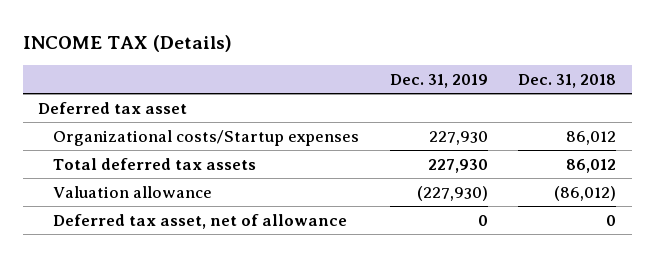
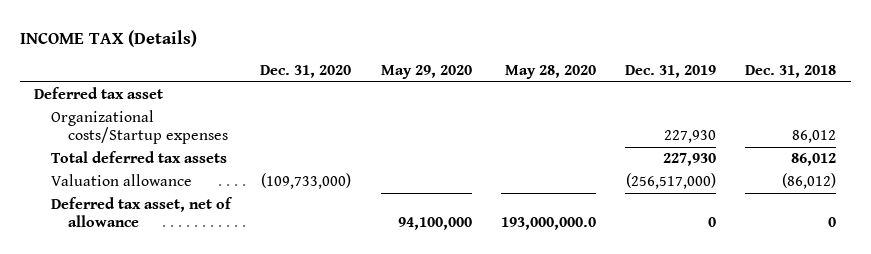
none -> [260,65,352,79] Dec. 31, 2020
none -> [380,65,472,80] May 29, 2020
none -> [504,65,596,80] May 28, 2020
[416,185,488,201] (227,930) -> [626,173,717,190] (256,517,000)

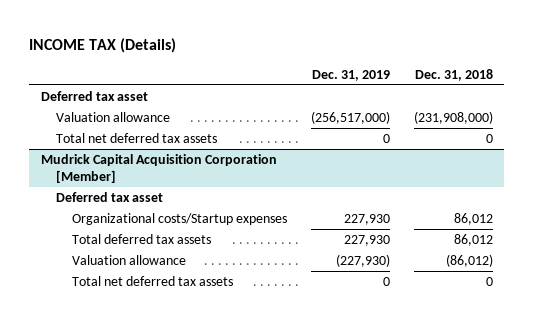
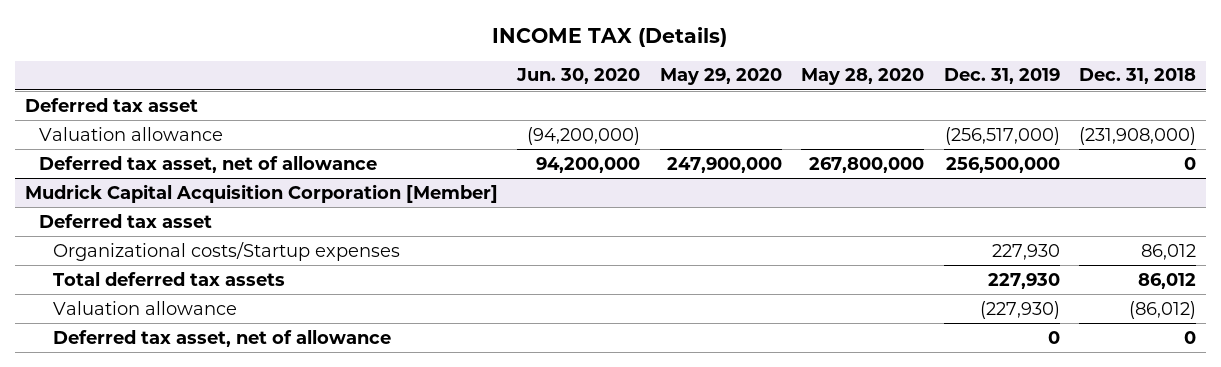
none -> [516,68,641,85] Jun. 30, 2020
none -> [659,68,782,86] May 29, 2020
none -> [801,68,925,86] May 28, 2020
[56,132,218,143] Total net deferred tax assets -> [39,155,378,173] Deferred tax asset, net of allowance
[382,133,390,143] 0 -> [945,156,1060,173] 256,500,000
[72,275,234,286] Total net deferred tax assets -> [53,329,392,347] Deferred tax asset, net of allowance

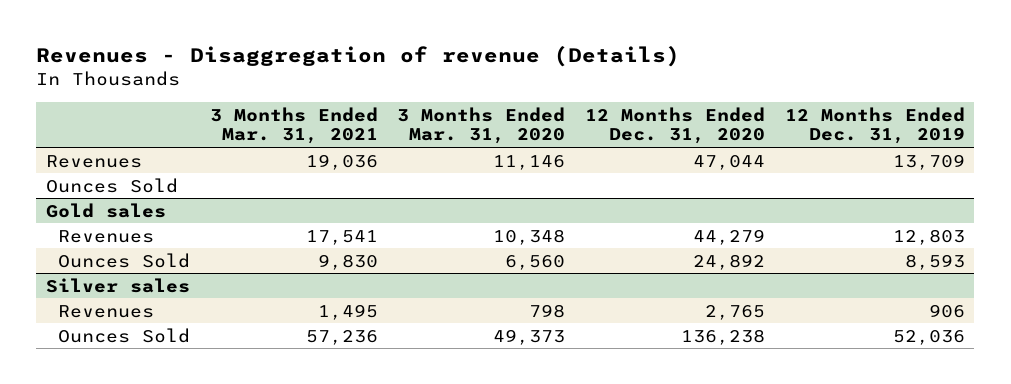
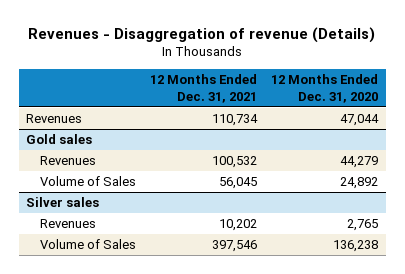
[209,106,378,145] 3 Months Ended Mar. 31, 2021 -> none
[397,106,566,145] 3 Months Ended Mar. 31, 2020 -> none
[784,106,965,145] 12 Months Ended Dec. 31, 2019 -> none
none -> [150,74,258,103] 12 Months Ended Dec. 31, 2021
[46,177,179,193] Ounces Sold -> none
[58,252,191,268] Ounces Sold -> [39,176,136,187] Volume of Sales
[58,327,191,343] Ounces Sold -> [39,239,136,250] Volume of Sales

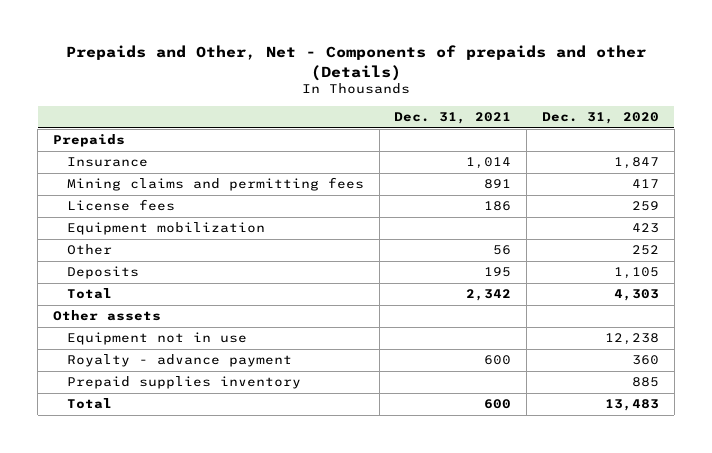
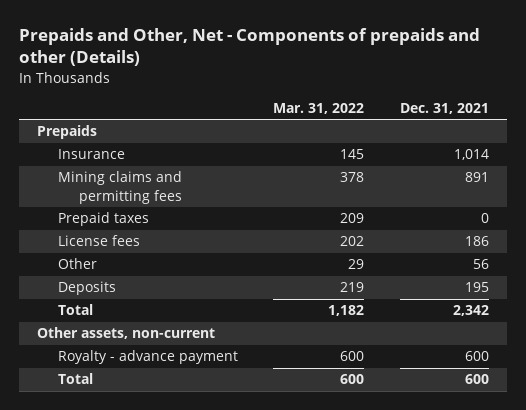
[542,112,660,125] Dec. 31, 2020 -> none
none -> [273,103,365,115] Mar. 31, 2022
none -> [57,212,149,227] Prepaid taxes
[66,222,265,236] Equipment mobilization -> none
[66,332,247,346] Equipment not in use -> none
[53,310,162,322] Other assets -> [37,327,216,340] Other assets, non-current
[66,376,301,390] Prepaid supplies inventory -> none

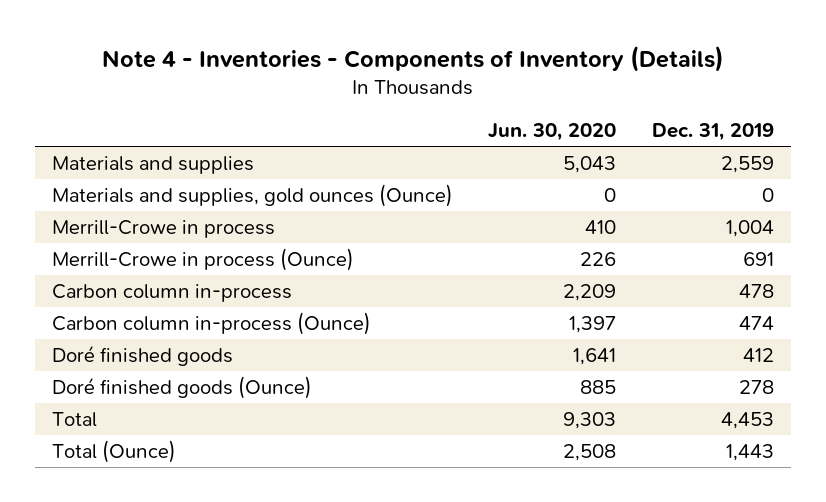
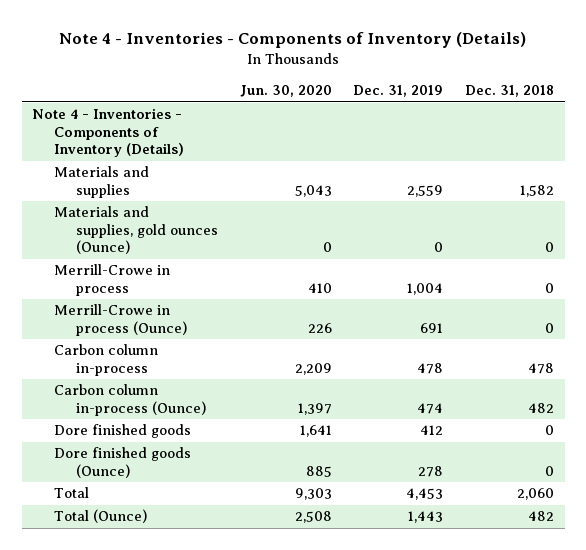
none -> [464,85,554,98] Dec. 31, 2018
none -> [32,108,185,158] Note 4 - Inventories - Components of Inventory (Details)
[52,345,234,367] Doré finished goods -> [54,424,192,439] Dore finished goods
[52,376,313,400] Doré finished goods (Ounce) -> [54,447,192,478] Dore finished goods (Ounce)

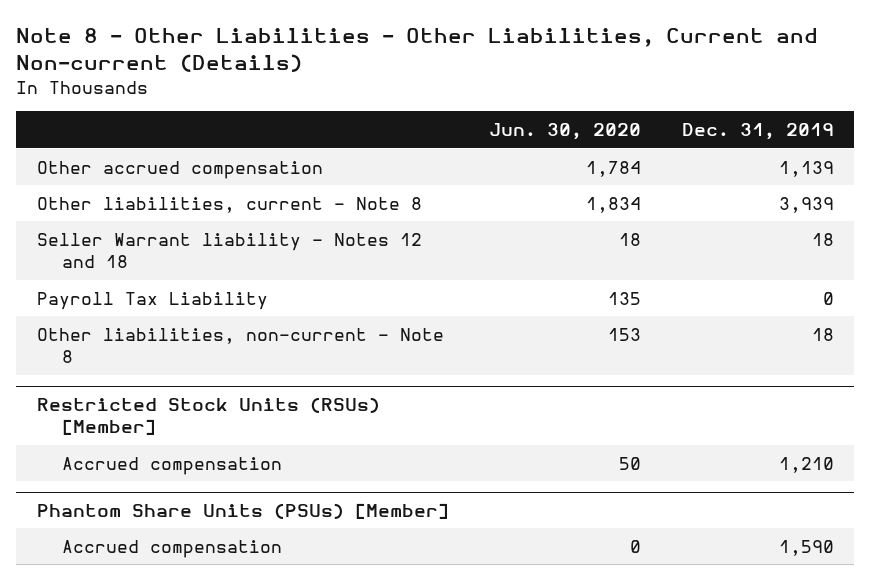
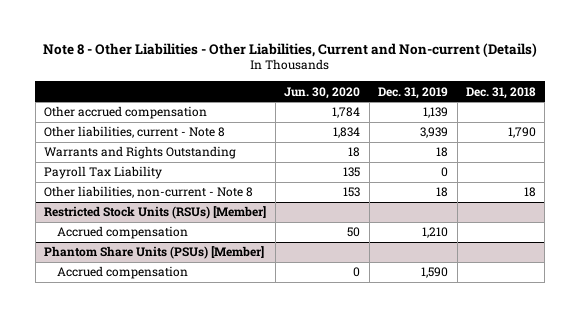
none -> [465,86,536,99] Dec. 31, 2018
[36,232,422,269] Seller Warrant liability - Notes 12 and 18 -> [44,146,237,160] Warrants and Rights Outstanding

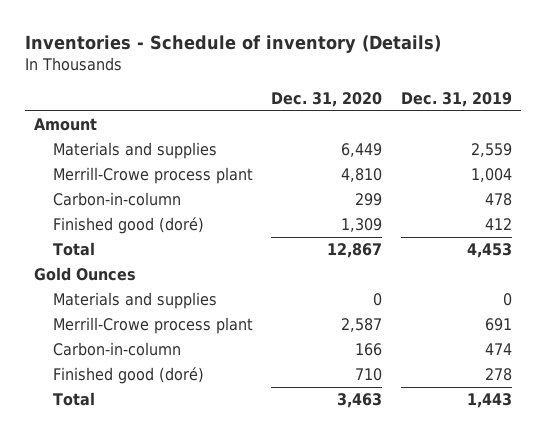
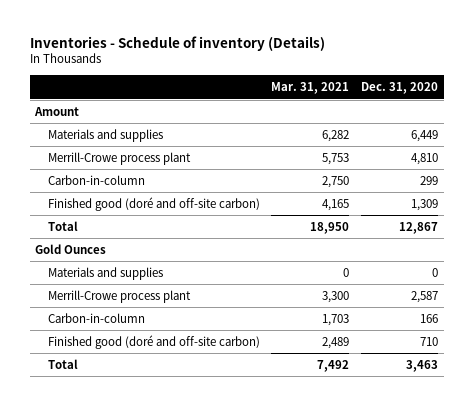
[400,91,512,107] Dec. 31, 2019 -> none
none -> [271,82,350,95] Mar. 31, 2021
[53,217,205,235] Finished good (doré) -> [47,196,260,211] Finished good (doré and off-site carbon)
[53,367,205,385] Finished good (doré) -> [47,334,260,349] Finished good (doré and off-site carbon)

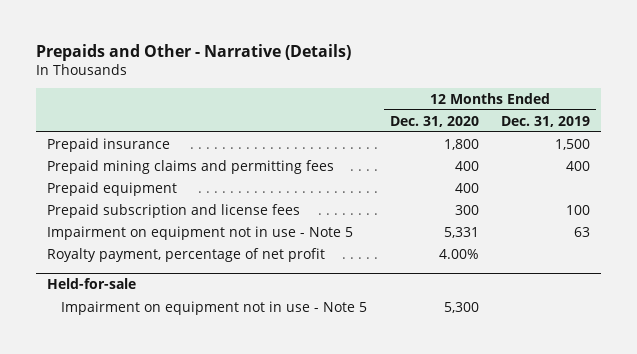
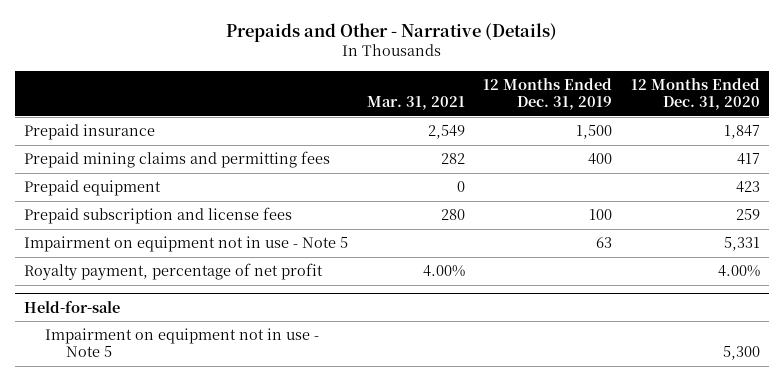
none -> [366,96,465,111] Mar. 31, 2021
[443,138,479,150] 1,800 -> [724,125,761,140] 1,847
[454,160,479,171] 400 -> [737,153,761,166] 417
[454,182,479,193] 400 -> [736,181,761,194] 423
[454,204,479,215] 300 -> [736,209,761,221] 259

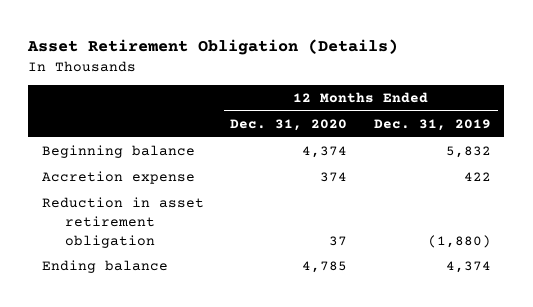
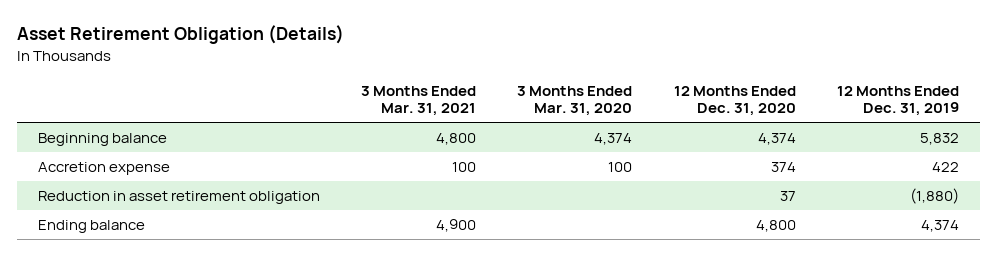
none -> [361,85,477,117] 3 Months Ended Mar. 31, 2021
none -> [517,85,633,117] 3 Months Ended Mar. 31, 2020
[302,261,348,274] 4,785 -> [755,220,796,233] 4,800

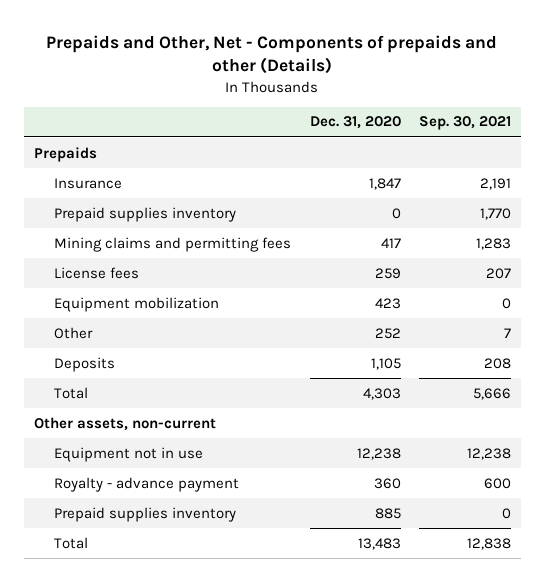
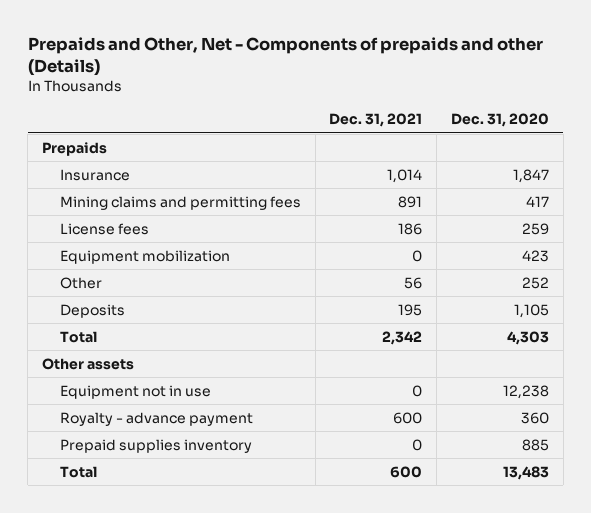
[419,116,512,131] Sep. 30, 2021 -> none
none -> [329,113,423,128] Dec. 31, 2021
[53,206,236,222] Prepaid supplies inventory -> none
[33,416,216,431] Other assets, non-current -> [42,357,135,370] Other assets

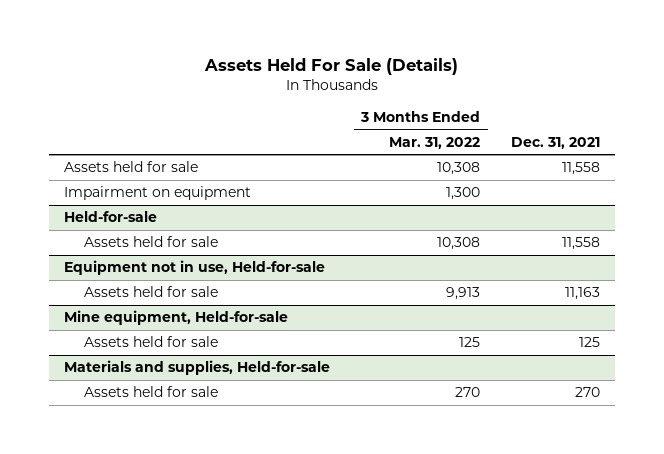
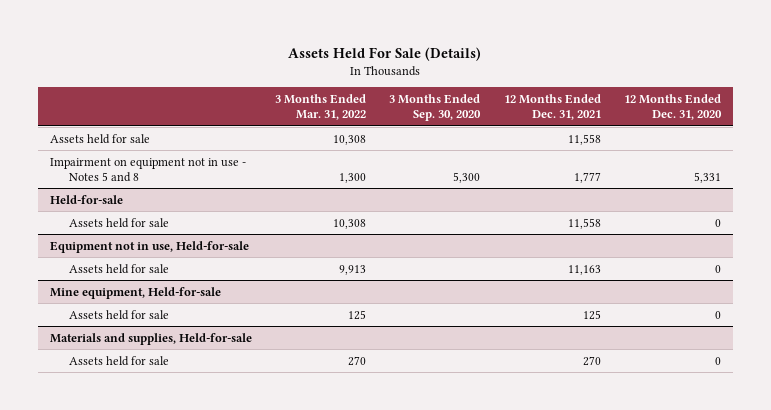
[510,136,600,149] Dec. 31, 2021 -> none
none -> [389,94,482,122] 3 Months Ended Sep. 30, 2020
none -> [503,94,601,121] 12 Months Ended Dec. 31, 2021
none -> [623,94,722,121] 12 Months Ended Dec. 31, 2020
[64,186,252,201] Impairment on equipment -> [49,157,246,182] Impairment on equipment not in use - Notes 5 and 8

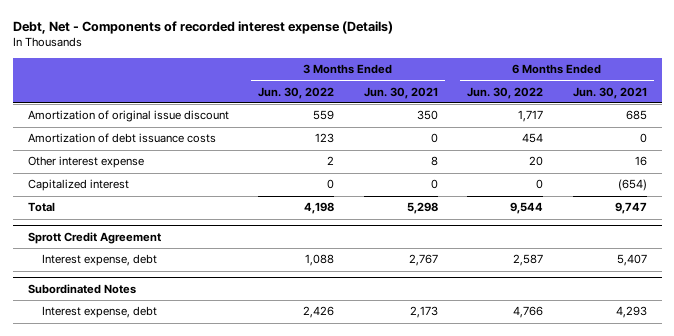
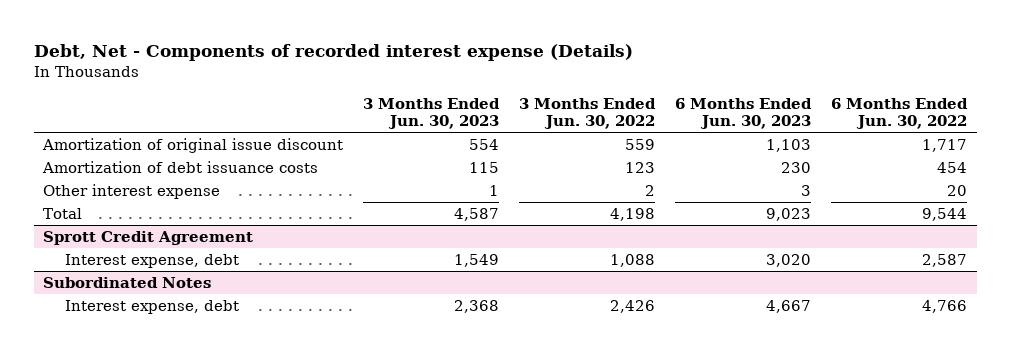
[363,86,438,99] Jun. 30, 2021 -> none
[572,86,647,99] Jun. 30, 2021 -> none
none -> [363,98,501,130] 3 Months Ended Jun. 30, 2023
none -> [674,98,812,130] 6 Months Ended Jun. 30, 2023
[27,179,129,192] Capitalized interest -> none

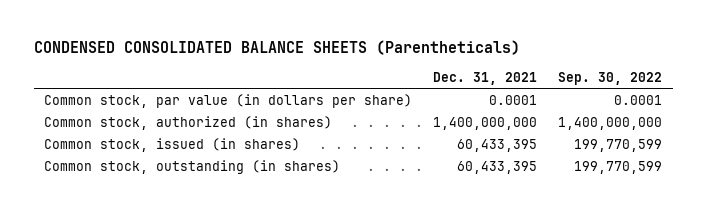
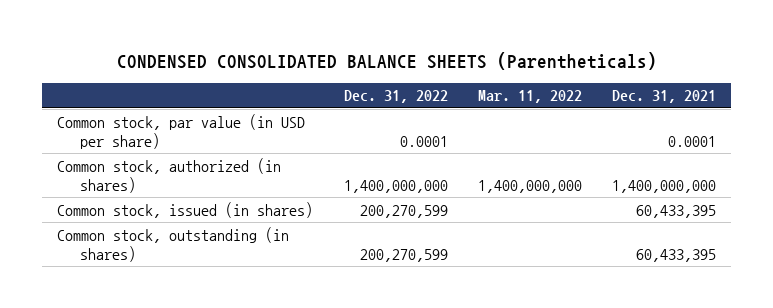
[558,71,663,85] Sep. 30, 2022 -> none
none -> [343,90,448,104] Dec. 31, 2022
none -> [477,90,582,104] Mar. 11, 2022
[44,93,413,108] Common stock, par value (in dollars per share) -> [57,113,306,149] Common stock, par value (in USD per share)

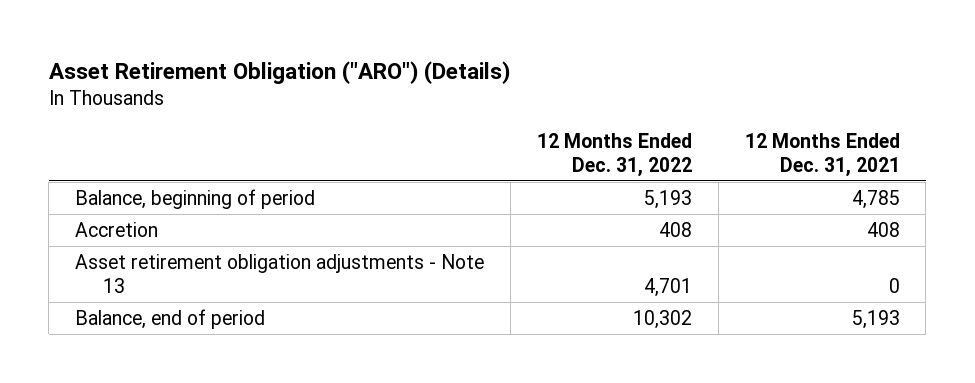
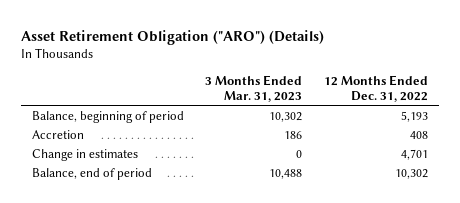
[744,132,900,177] 12 Months Ended Dec. 31, 2021 -> none
none -> [205,74,303,102] 3 Months Ended Mar. 31, 2023
[75,254,485,293] Asset retirement obligation adjustments - Note 13 -> [31,148,138,161] Change in estimates

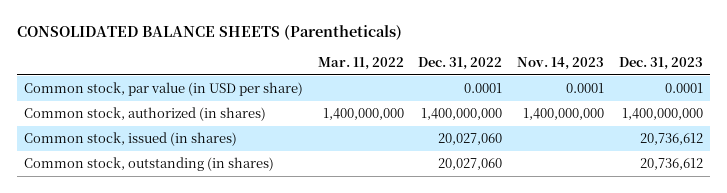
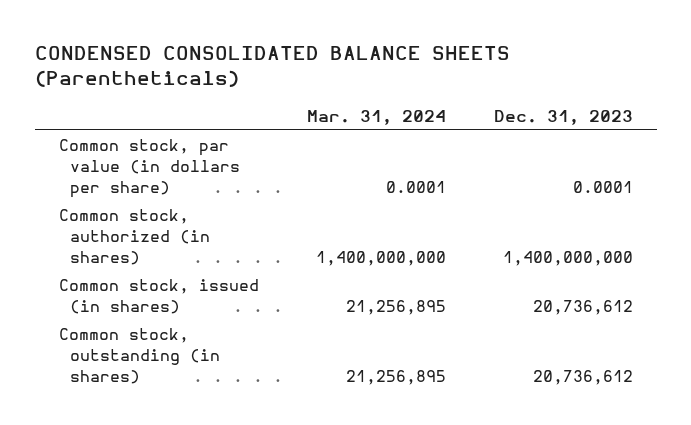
[16,24,402,40] CONSOLIDATED BALANCE SHEETS (Parentheticals) -> [34,45,510,88] CONDENSED CONSOLIDATED BALANCE SHEETS (Parentheticals)
[317,56,404,70] Mar. 11, 2022 -> none
[418,56,503,70] Dec. 31, 2022 -> none
[516,56,604,70] Nov. 14, 2023 -> none
none -> [306,109,446,125] Mar. 31, 2024
[24,82,304,97] Common stock, par value (in USD per share) -> [58,139,241,198] Common stock, par value (in dollars per share)

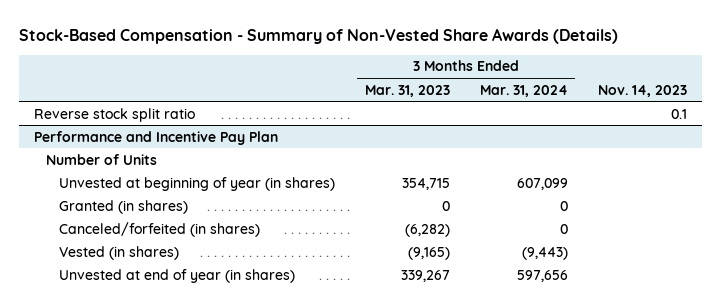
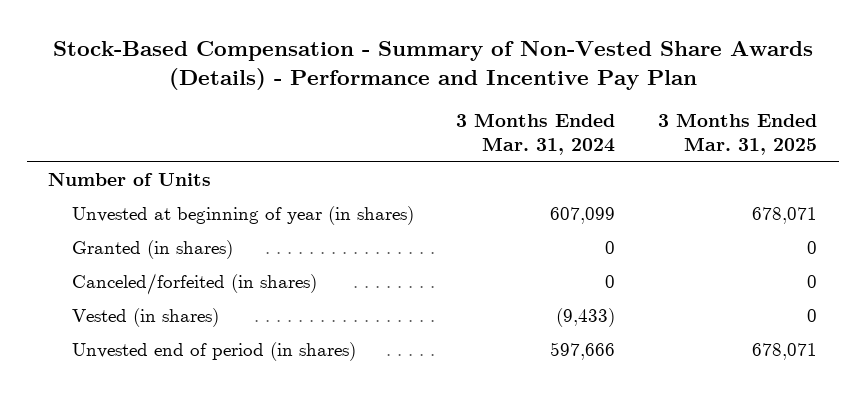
[18,27,618,44] Stock-Based Compensation - Summary of Non-Vested Share Awards (Details) -> [52,40,813,91] Stock-Based Compensation - Summary of Non-Vested Share Awards (Details) - Performance and Incentive Pay Plan
[364,84,450,97] Mar. 31, 2023 -> none
[597,84,687,97] Nov. 14, 2023 -> none
none -> [658,113,818,156] 3 Months Ended Mar. 31, 2025
[33,107,195,122] Reverse stock split ratio -> none
[33,130,278,145] Performance and Incentive Pay Plan -> none
[521,246,568,260] (9,443) -> [556,308,616,328] (9,433)
[58,268,295,283] Unvested at end of year (in shares) -> [71,342,356,362] Unvested end of period (in shares)
[516,269,568,282] 597,656 -> [550,342,616,361] 597,666

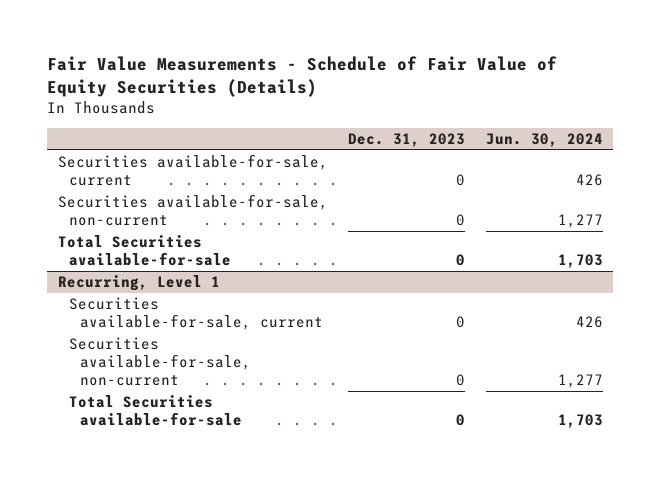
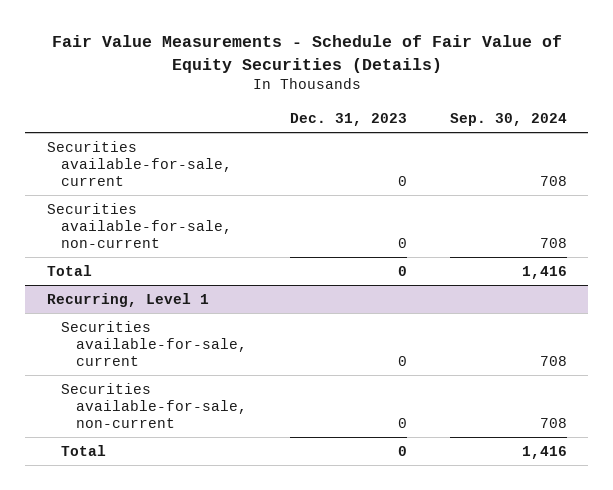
[485,133,603,148] Jun. 30, 2024 -> none
none -> [449,112,567,126] Sep. 30, 2024
[57,235,232,267] Total Securities available-for-sale -> [46,264,92,276] Total
[69,395,243,427] Total Securities available-for-sale -> [61,444,107,456] Total

